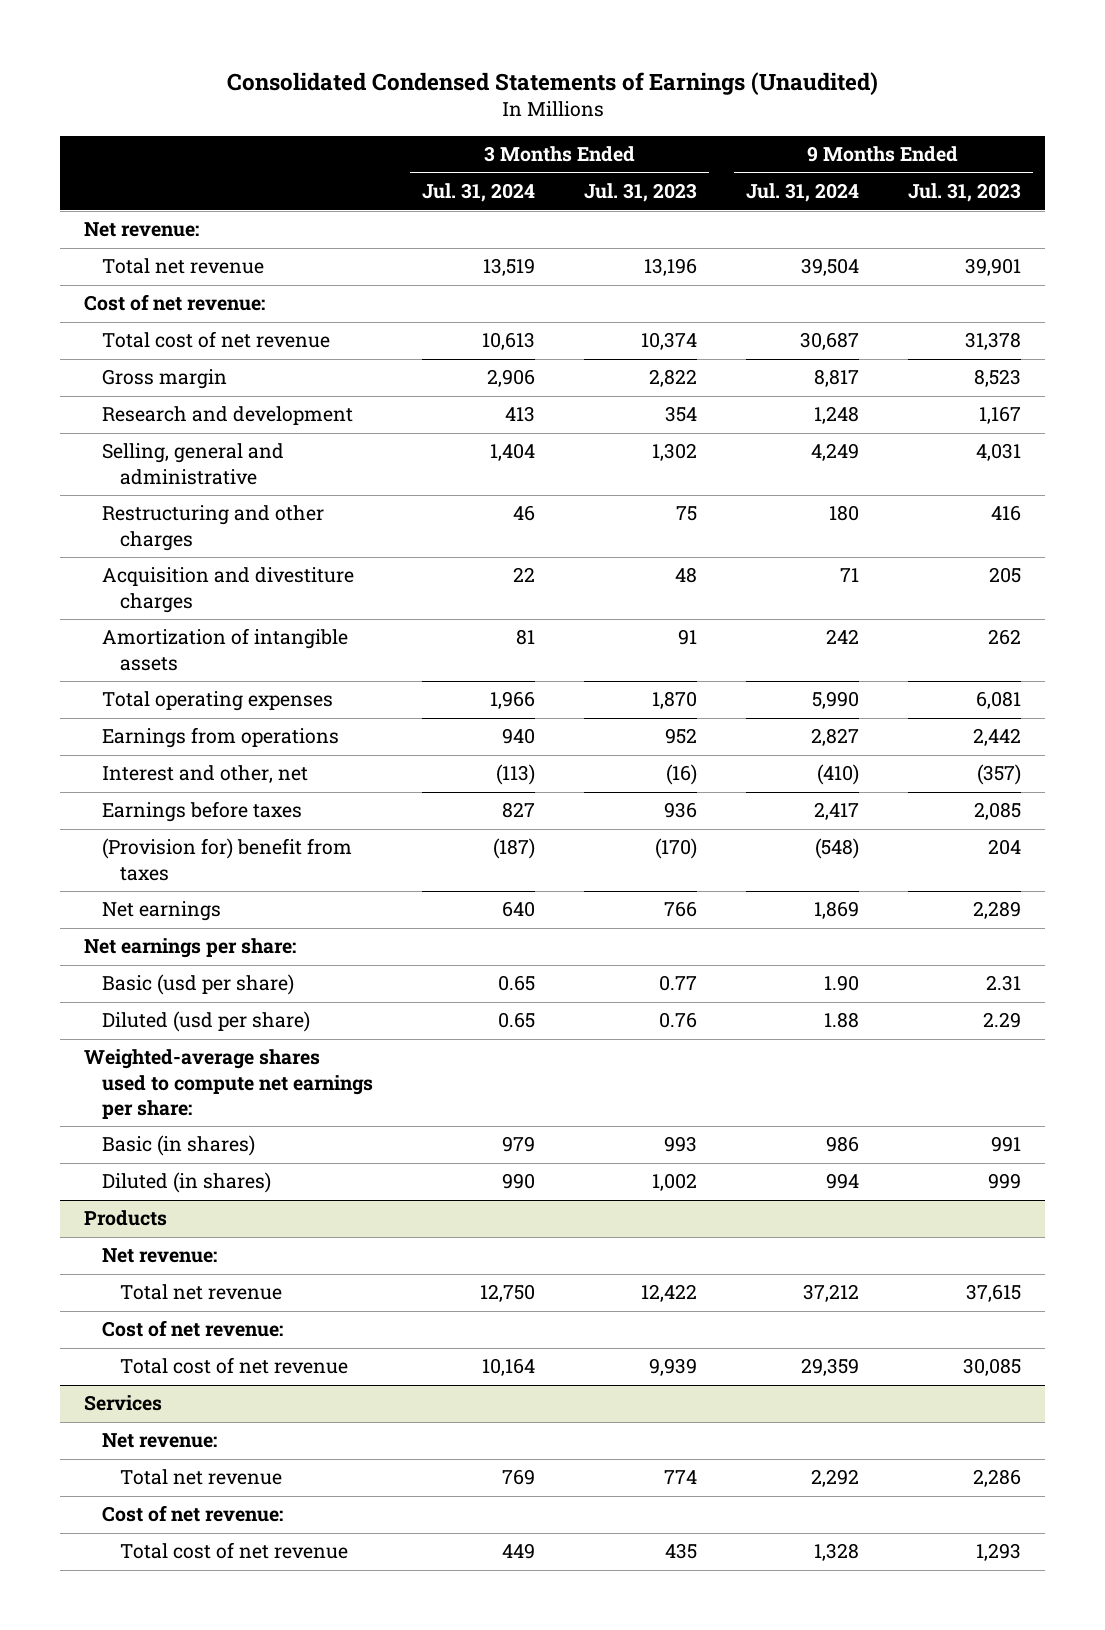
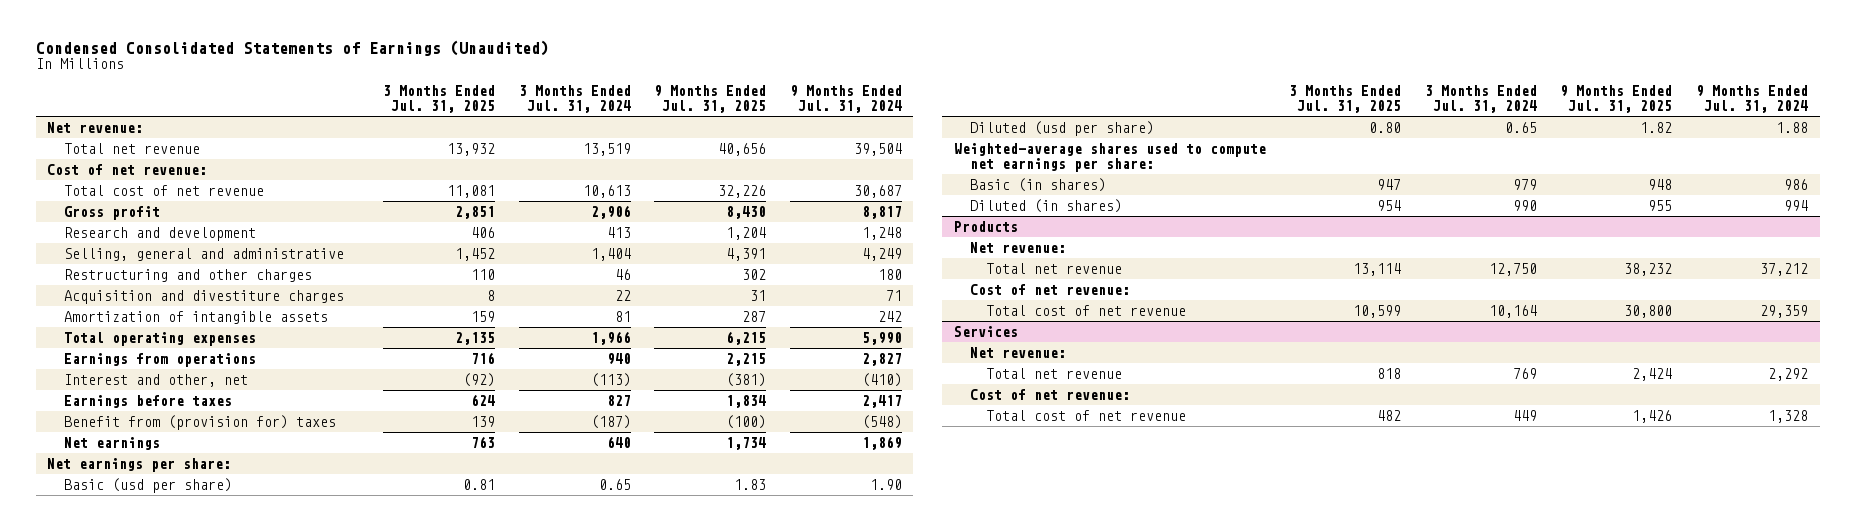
[226,71,878,95] Consolidated Condensed Statements of Earnings (Unaudited) -> [35,39,549,56] Condensed Consolidated Statements of Earnings (Unaudited)
[584,183,698,203] Jul. 31, 2023 -> none
[907,183,1021,203] Jul. 31, 2023 -> none
none -> [382,85,495,114] 3 Months Ended Jul. 31, 2025
none -> [654,85,767,114] 9 Months Ended Jul. 31, 2025
[102,369,228,390] Gross margin -> [63,205,160,220] Gross profit
[102,838,353,881] (Provision for) benefit from taxes -> [63,414,336,430] Benefit from (provision for) taxes

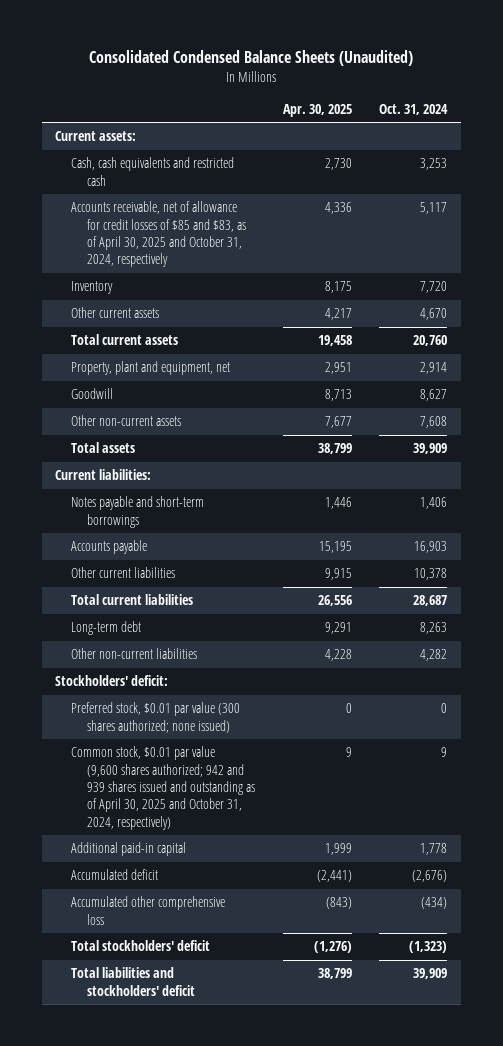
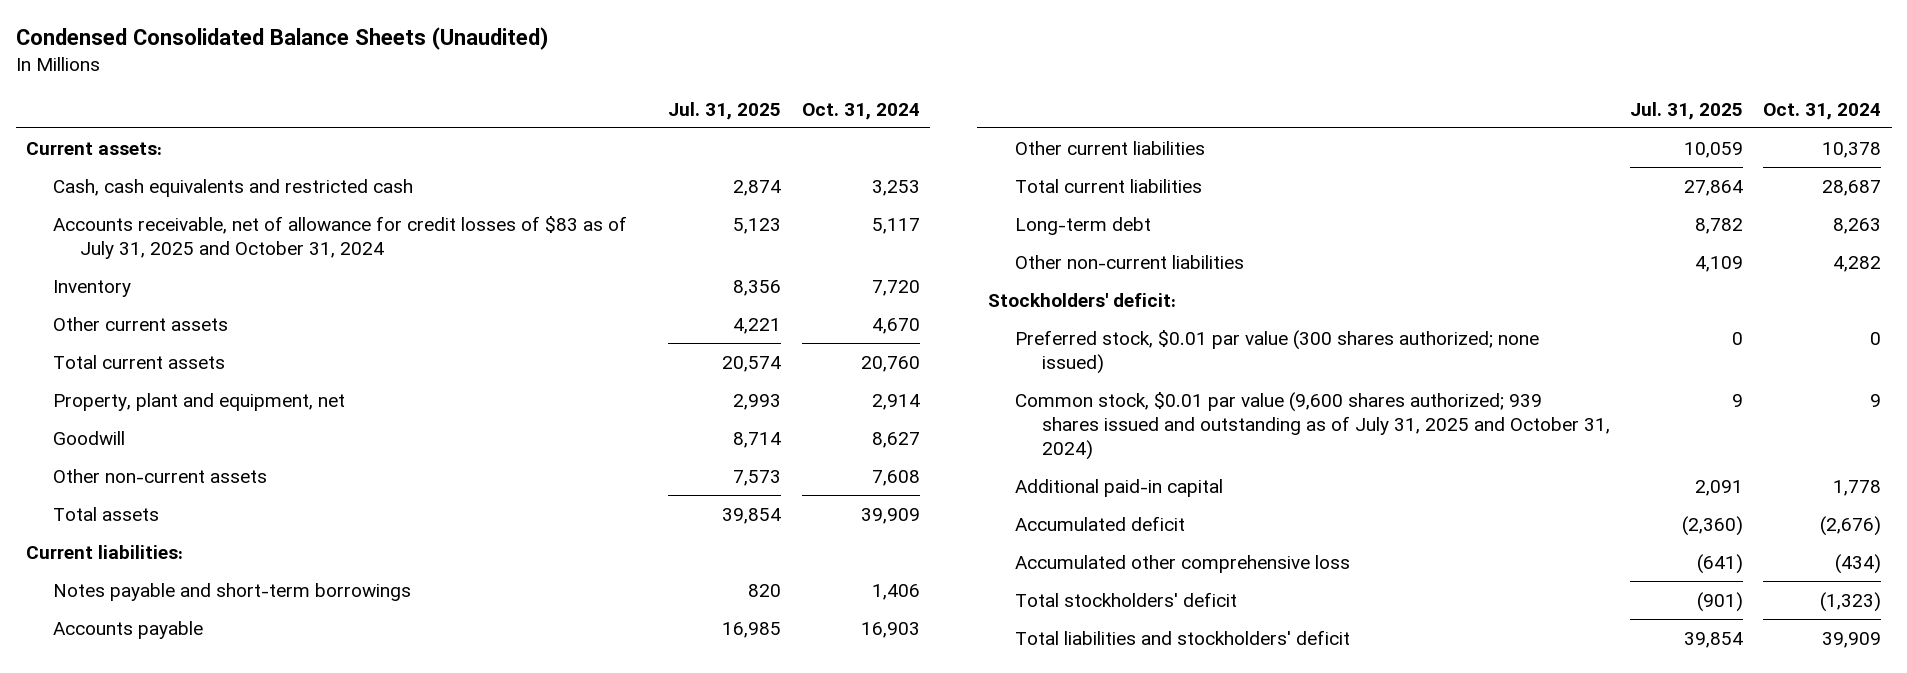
[89,50,414,67] Consolidated Condensed Balance Sheets (Unaudited) -> [15,27,549,51] Condensed Consolidated Balance Sheets (Unaudited)
[282,103,352,117] Apr. 30, 2025 -> none
none -> [668,101,782,120] Jul. 31, 2025
[71,201,247,268] Accounts receivable, net of allowance for credit losses of $85 and $83, as of April 30, 2025 and October 31, 2024, respectively -> [52,215,627,259] Accounts receivable, net of allowance for credit losses of $83 as of July 31, 2025 and October 31, 2024
[71,746,256,830] Common stock, $0.01 par value (9,600 shares authorized; 942 and 939 shares issued and outstanding as of April 30, 2025 and October 31, 2024, respectively) -> [1014,391,1610,460] Common stock, $0.01 par value (9,600 shares authorized; 939 shares issued and outstanding as of July 31, 2025 and October 31, 2024)

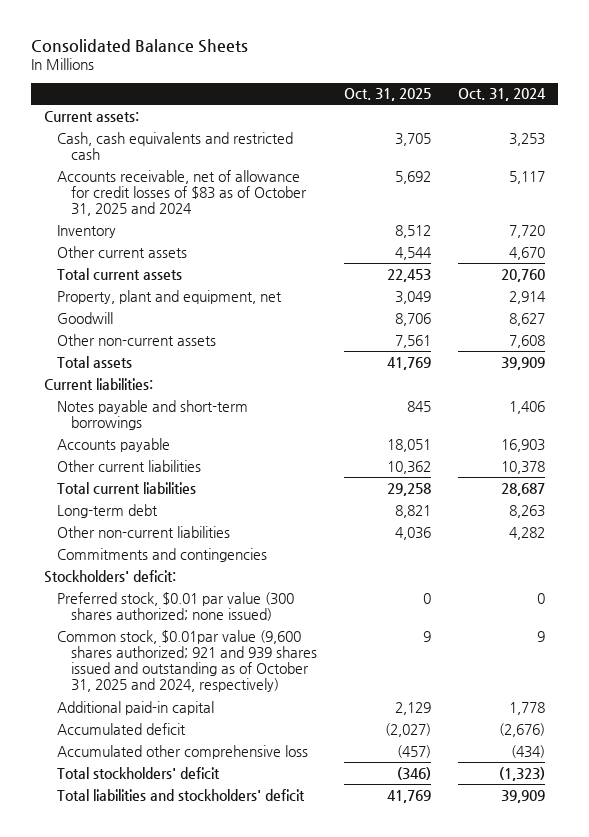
[15,27,549,51] Condensed Consolidated Balance Sheets (Unaudited) -> [30,39,248,54] Consolidated Balance Sheets
[668,101,782,120] Jul. 31, 2025 -> none
none -> [343,88,431,102] Oct. 31, 2025
[52,215,627,259] Accounts receivable, net of allowance for credit losses of $83 as of July 31, 2025 and October 31, 2024 -> [57,169,307,217] Accounts receivable, net of allowance for credit losses of $83 as of October 31, 2025 and 2024
none -> [57,547,268,562] Commitments and contingencies
[1014,391,1610,460] Common stock, $0.01 par value (9,600 shares authorized; 939 shares issued and outstanding as of July 31, 2025 and October 31, 2024) -> [57,629,317,693] Common stock, $0.01par value (9,600 shares authorized; 921 and 939 shares issued and outstanding as of October 31, 2025 and 2024, respectively)

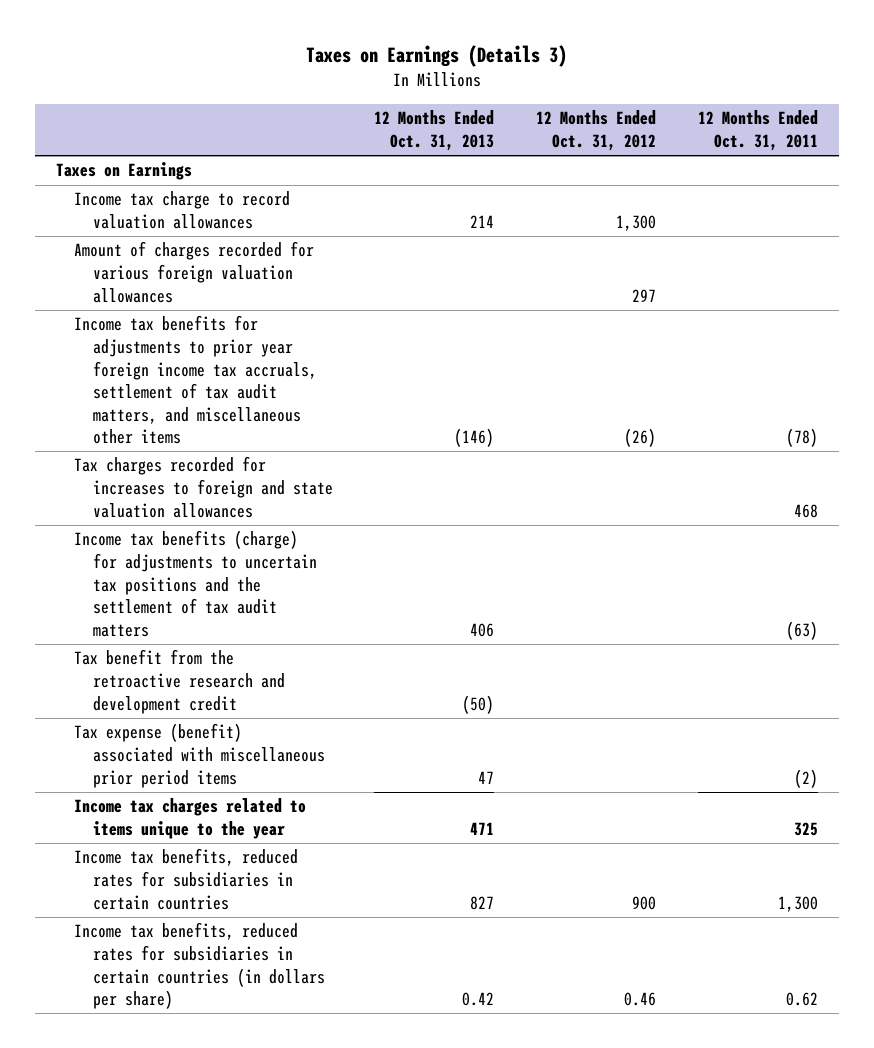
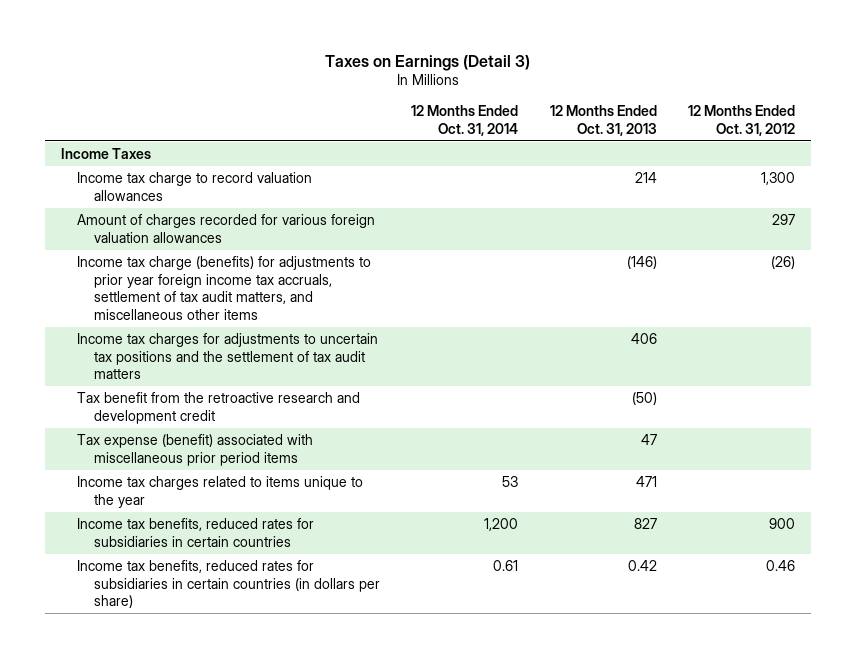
[305,45,567,68] Taxes on Earnings (Details 3) -> [325,54,531,71] Taxes on Earnings (Detail 3)
[697,110,818,151] 12 Months Ended Oct. 31, 2011 -> none
none -> [411,105,519,136] 12 Months Ended Oct. 31, 2014
[55,162,192,181] Taxes on Earnings -> [61,148,152,160] Income Taxes
[74,456,333,518] Tax charges recorded for increases to foreign and state valuation allowances -> none
[74,315,317,445] Income tax benefits for adjustments to prior year foreign income tax accruals, settlement of tax audit matters, and miscellaneous other items -> [77,256,372,320] Income tax charge (benefits) for adjustments to prior year foreign income tax accruals, settlement of tax audit matters, and miscellaneous other items
[74,530,317,637] Income tax benefits (charge) for adjustments to uncertain tax positions and the settlement of tax audit matters -> [77,333,379,380] Income tax charges for adjustments to uncertain tax positions and the settlement of tax audit matters

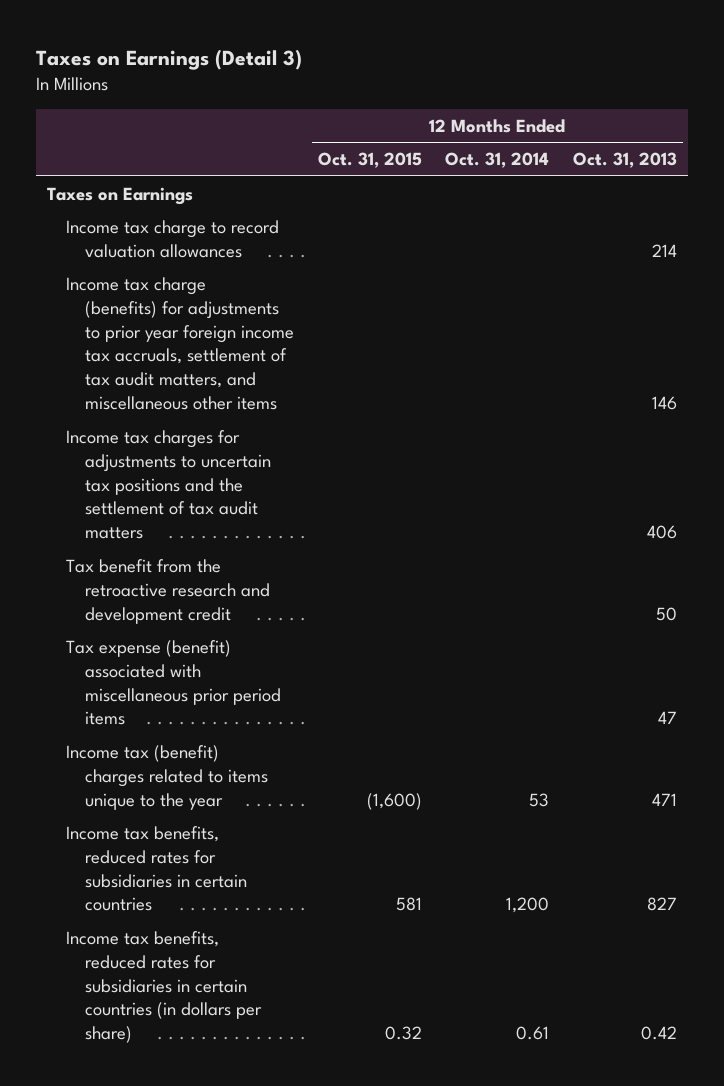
[688,105,796,136] 12 Months Ended Oct. 31, 2012 -> none
none -> [317,152,422,169] Oct. 31, 2015
[61,148,152,160] Income Taxes -> [47,186,194,205] Taxes on Earnings
[77,214,376,243] Amount of charges recorded for various foreign valuation allowances -> none
[626,256,657,270] (146) -> [651,396,677,411] 146
[631,392,657,406] (50) -> [655,606,677,621] 50
[77,476,364,508] Income tax charges related to items unique to the year -> [66,744,269,810] Income tax (benefit) charges related to items unique to the year

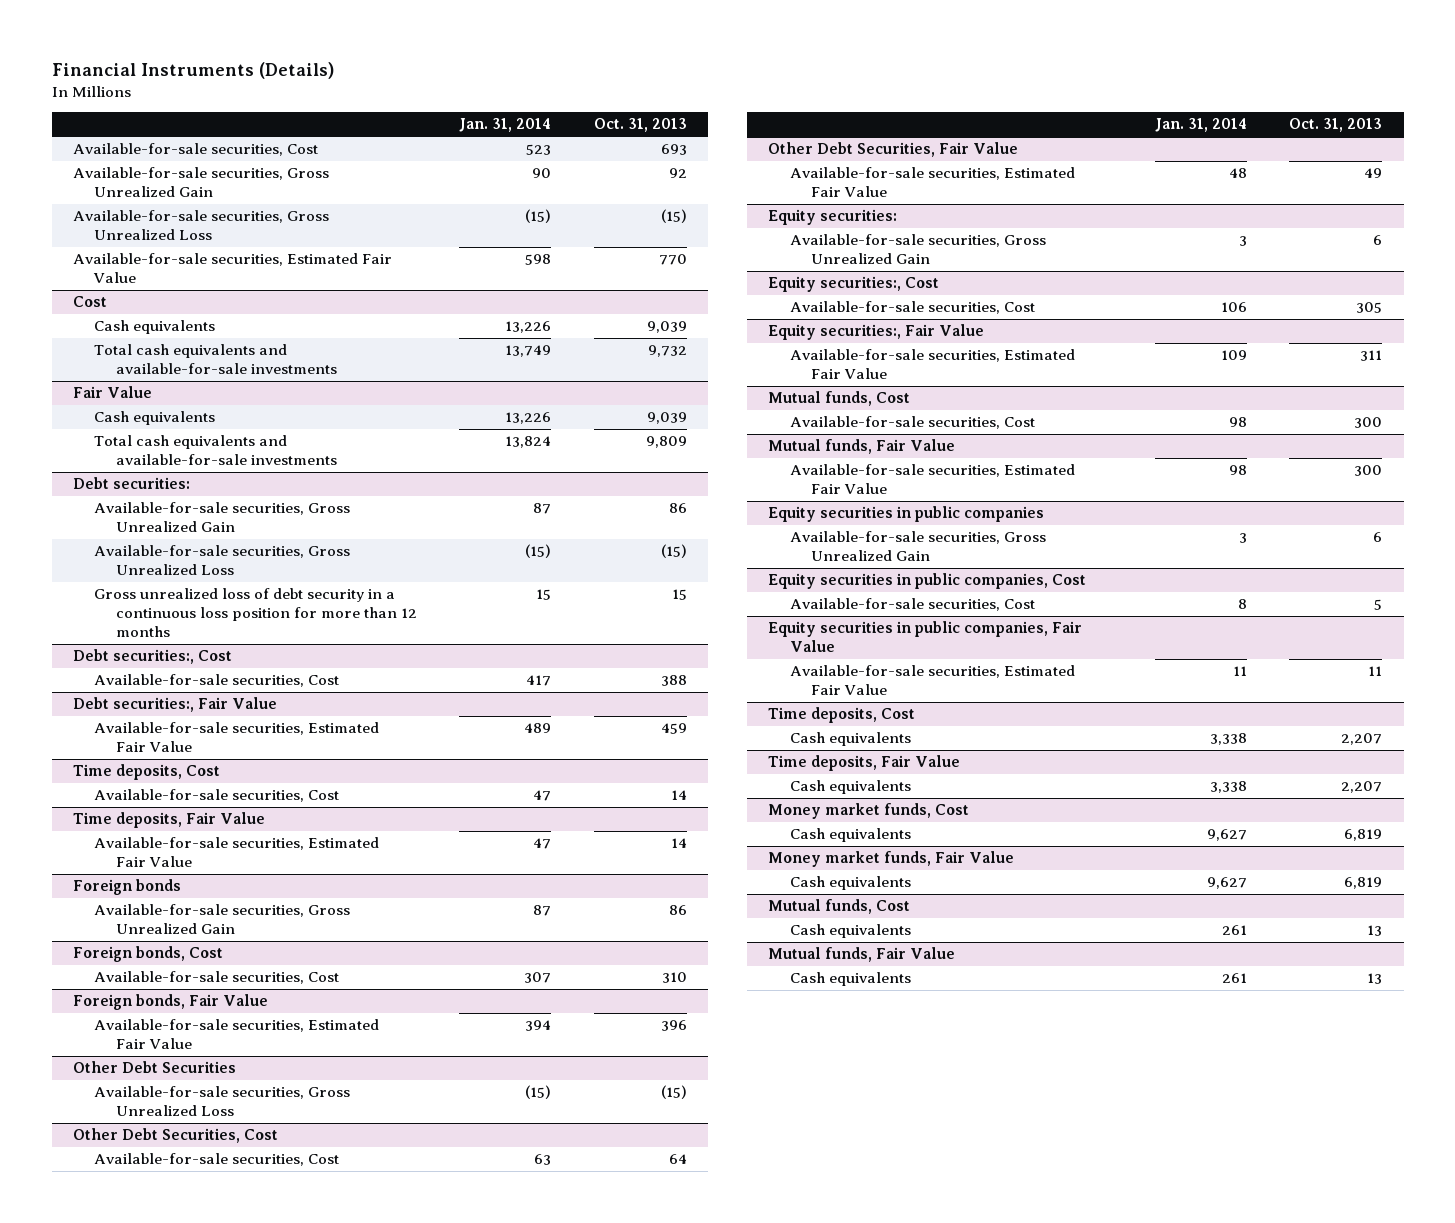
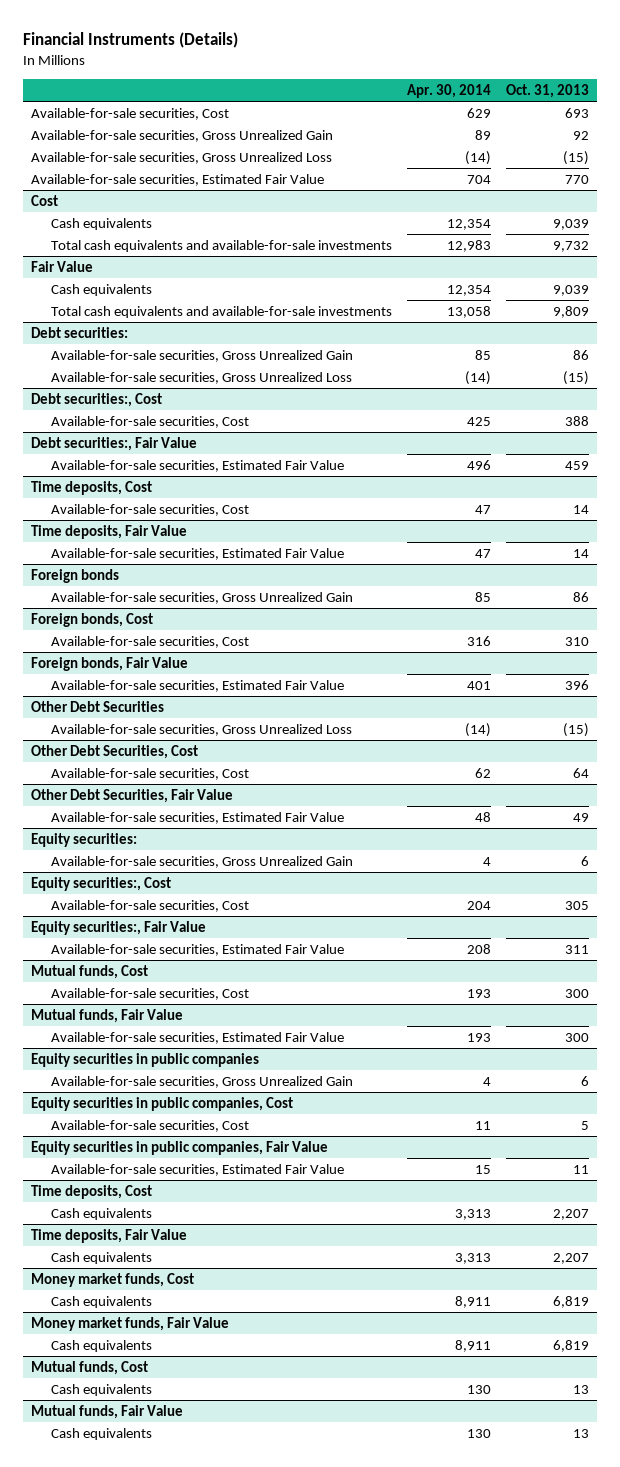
[459,118,552,133] Jan. 31, 2014 -> none
none -> [407,83,492,98] Apr. 30, 2014
[94,588,417,638] Gross unrealized loss of debt security in a continuous loss position for more than 12 months -> none

